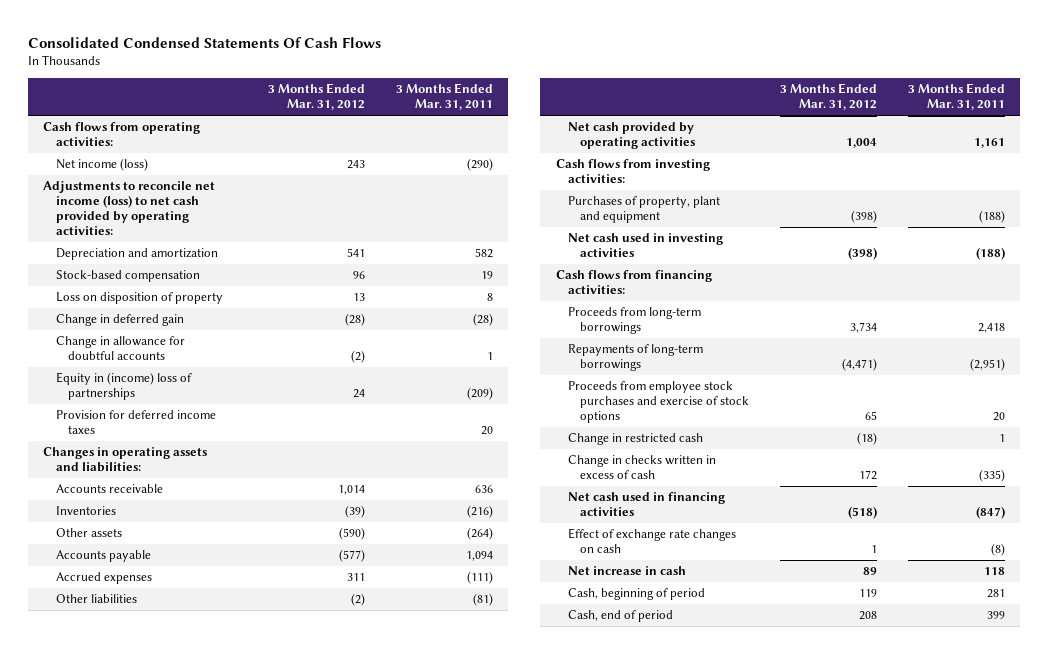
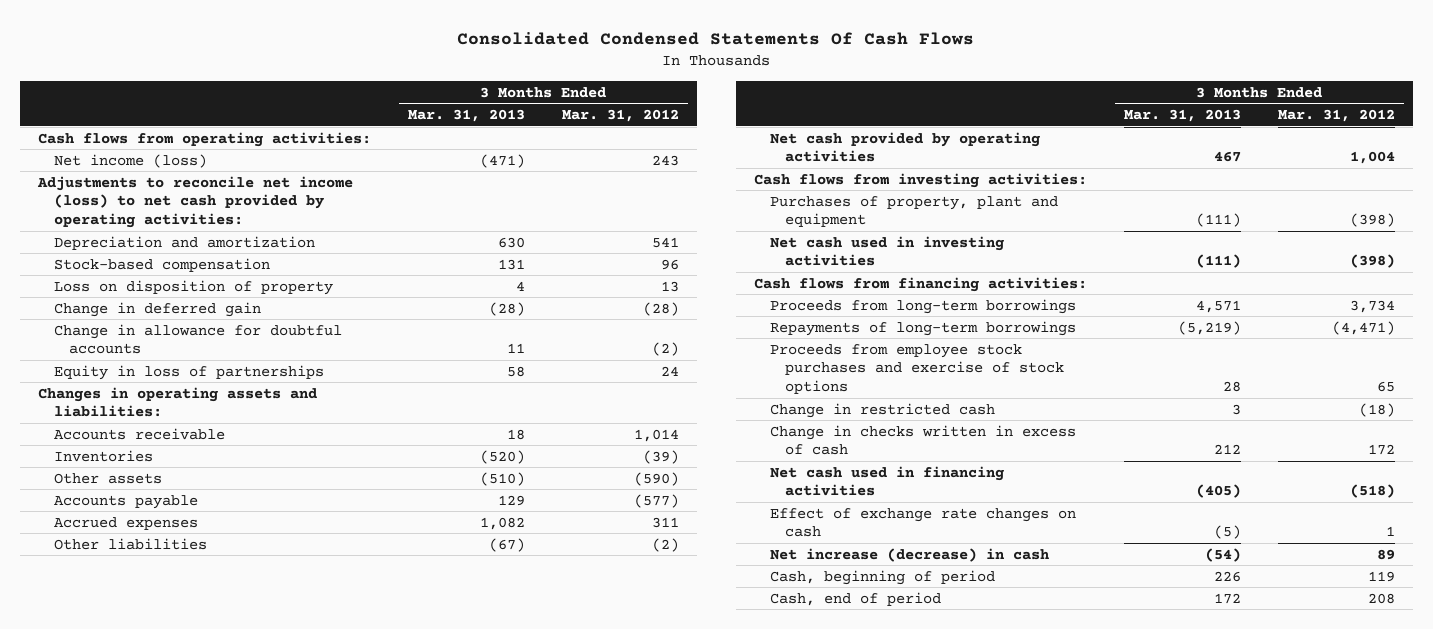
[395,83,493,111] 3 Months Ended Mar. 31, 2011 -> none
none -> [407,109,525,123] Mar. 31, 2013
[55,410,216,435] Provision for deferred income taxes -> none
[55,372,192,401] Equity in (income) loss of partnerships -> [53,364,324,380] Equity in loss of partnerships
[567,566,686,576] Net increase in cash -> [769,547,1049,562] Net increase (decrease) in cash

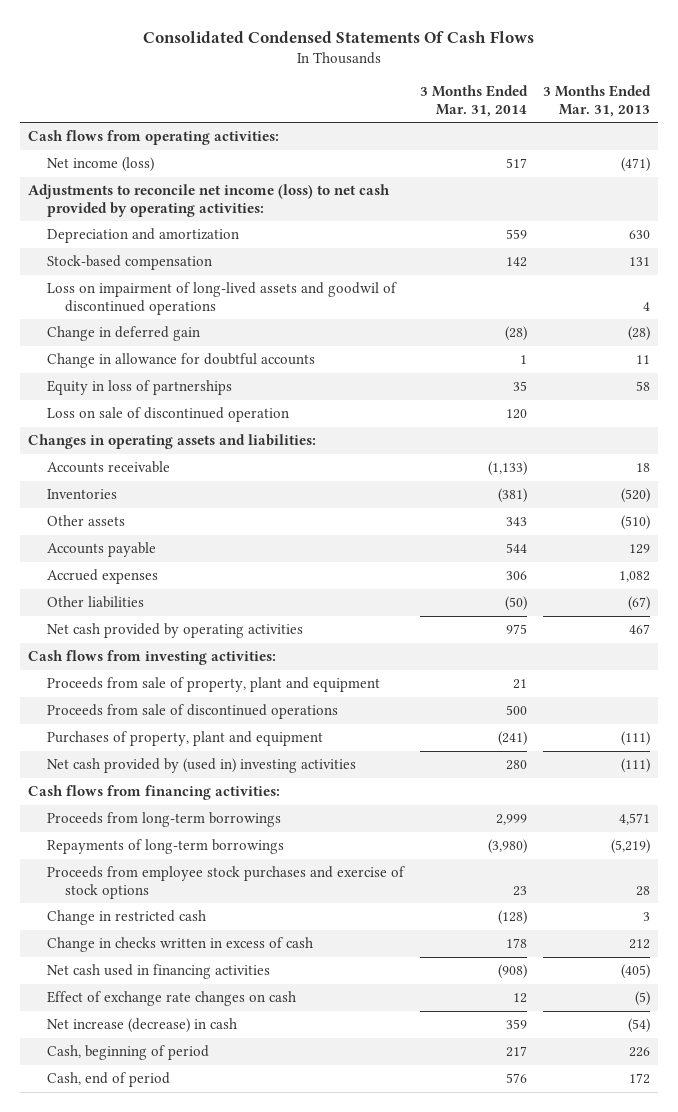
[561,109,679,123] Mar. 31, 2012 -> none
none -> [420,85,529,117] 3 Months Ended Mar. 31, 2014
[53,279,333,295] Loss on disposition of property -> none
none -> [46,282,397,315] Loss on impairment of long-lived assets and goodwil of discontinued operations
none -> [46,407,289,423] Loss on sale of discontinued operation
none -> [46,677,380,693] Proceeds from sale of property, plant and equipment
none -> [46,704,338,720] Proceeds from sale of discontinued operations
[769,235,1004,267] Net cash used in investing activities -> [46,758,356,774] Net cash provided by (used in) investing activities

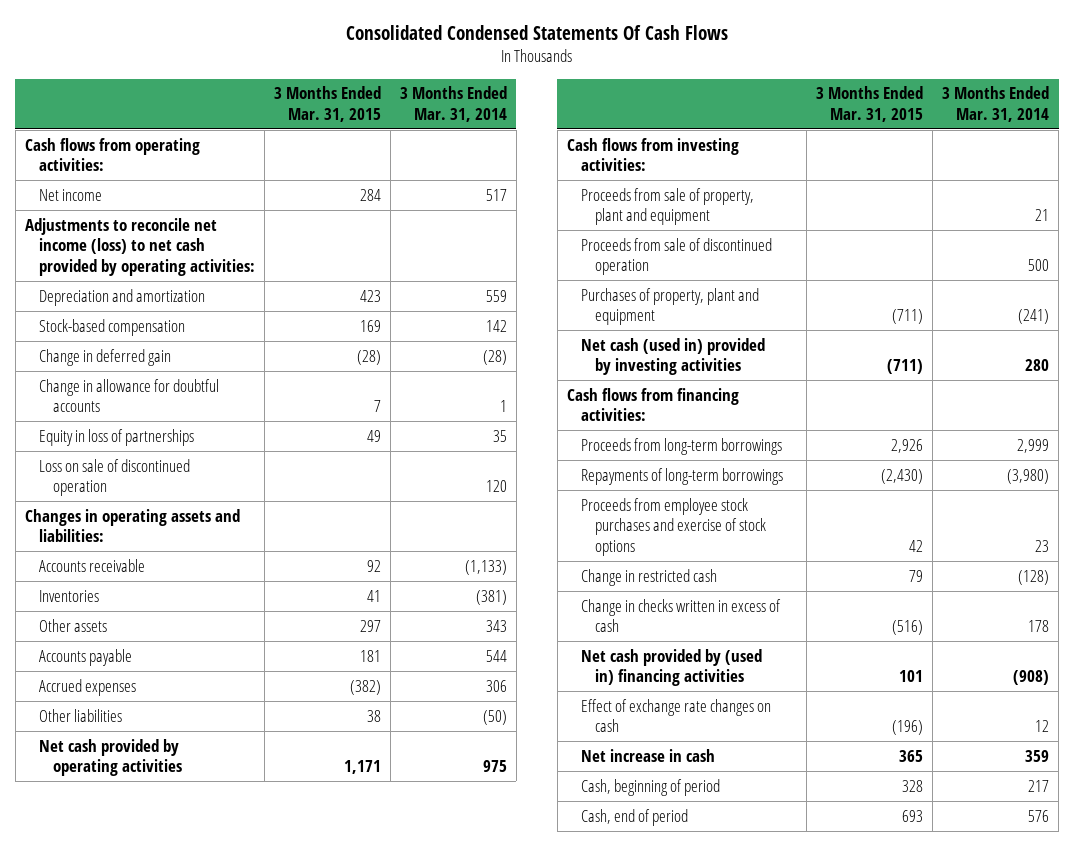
[543,85,652,117] 3 Months Ended Mar. 31, 2013 -> none
none -> [273,86,381,122] 3 Months Ended Mar. 31, 2015
[46,157,154,173] Net income (loss) -> [38,188,102,201] Net income
[46,282,397,315] Loss on impairment of long-lived assets and goodwil of discontinued operations -> none
[46,704,338,720] Proceeds from sale of discontinued operations -> [580,237,772,276] Proceeds from sale of discontinued operation
[46,758,356,774] Net cash provided by (used in) investing activities -> [580,337,765,376] Net cash (used in) provided by investing activities
[46,964,270,980] Net cash used in financing activities -> [580,648,762,687] Net cash provided by (used in) financing activities
[46,1018,237,1034] Net increase (decrease) in cash -> [580,748,715,762] Net increase in cash

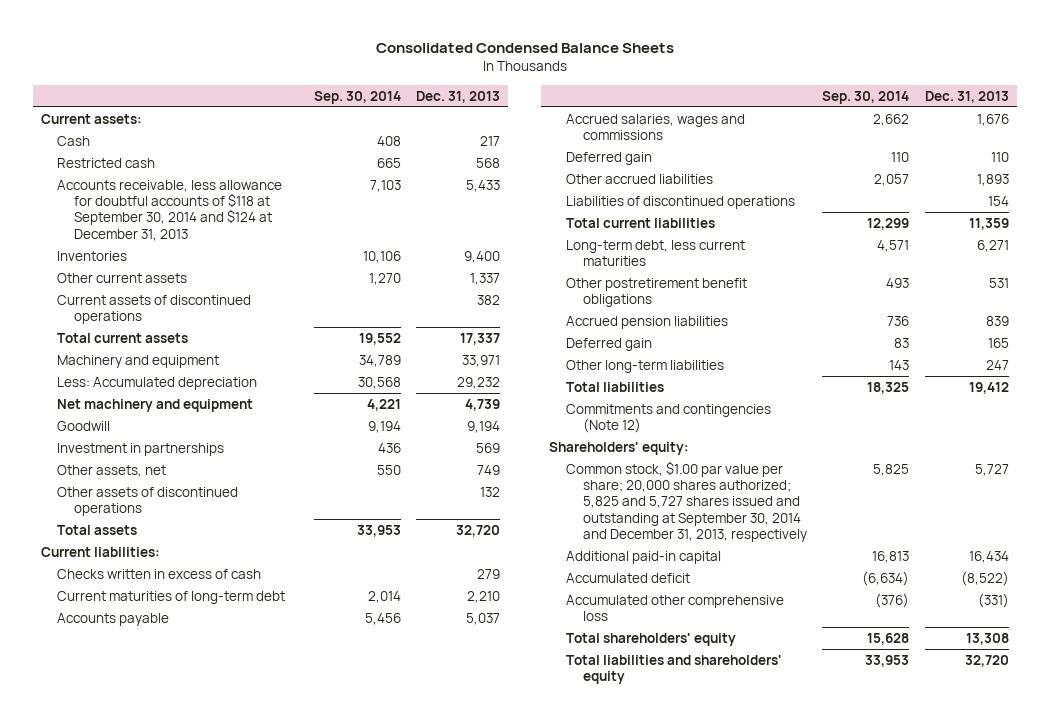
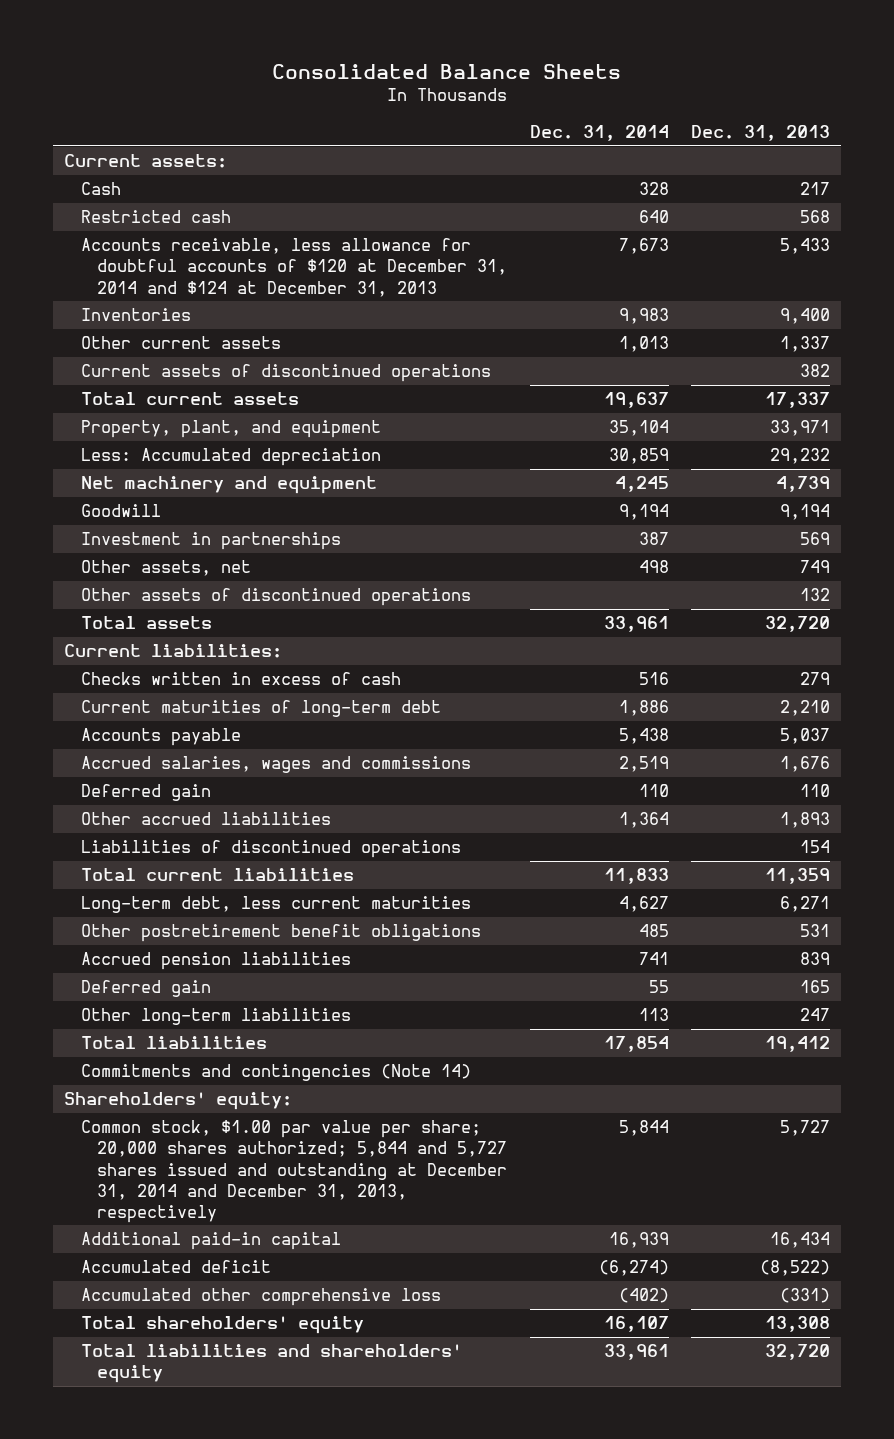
[375,43,674,54] Consolidated Condensed Balance Sheets -> [272,63,622,79] Consolidated Balance Sheets
[313,90,401,104] Sep. 30, 2014 -> none
none -> [529,125,669,142] Dec. 31, 2014
[57,179,283,241] Accounts receivable, less allowance for doubtful accounts of $118 at September 30, 2014 and $124 at December 31, 2013 -> [80,238,508,297] Accounts receivable, less allowance for doubtful accounts of $120 at December 31, 2014 and $124 at December 31, 2013
[57,354,220,368] Machinery and equipment -> [80,420,381,439] Property, plant, and equipment
[565,403,771,434] Commitments and contingencies (Note 12) -> [80,1064,471,1082] Commitments and contingencies (Note 14)
[565,460,807,542] Common stock, $1.00 par value per share; 20,000 shares authorized; 5,825 and 5,727 shares issued and outstanding at September 30, 2014 and December 31, 2013, respectively -> [80,1120,508,1223] Common stock, $1.00 par value per share; 20,000 shares authorized; 5,844 and 5,727 shares issued and outstanding at December 31, 2014 and December 31, 2013, respectively

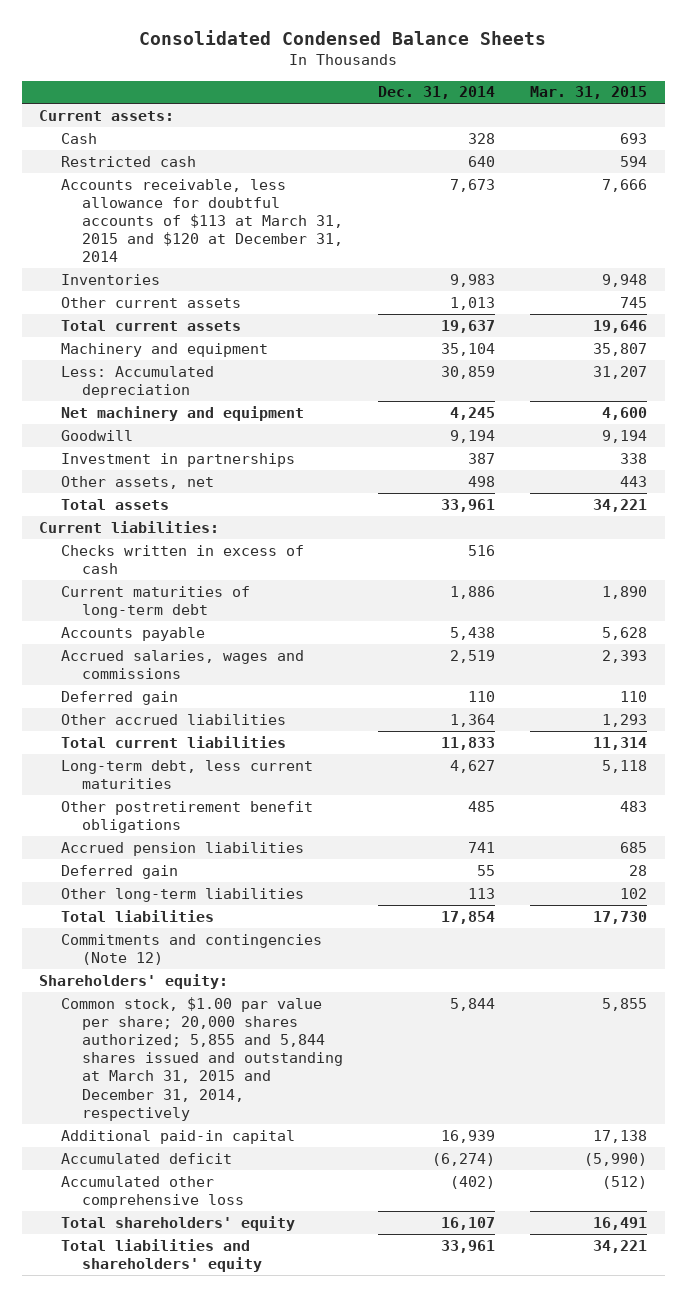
[272,63,622,79] Consolidated Balance Sheets -> [139,30,547,46] Consolidated Condensed Balance Sheets
[691,125,831,142] Dec. 31, 2013 -> none
none -> [530,86,648,100] Mar. 31, 2015
[80,238,508,297] Accounts receivable, less allowance for doubtful accounts of $120 at December 31, 2014 and $124 at December 31, 2013 -> [60,178,343,263] Accounts receivable, less allowance for doubtful accounts of $113 at March 31, 2015 and $120 at December 31, 2014
[80,364,491,383] Current assets of discontinued operations -> none
[80,420,381,439] Property, plant, and equipment -> [60,342,268,357] Machinery and equipment
[80,588,471,607] Other assets of discontinued operations -> none
[80,840,461,859] Liabilities of discontinued operations -> none
[80,1064,471,1082] Commitments and contingencies (Note 14) -> [60,933,322,966] Commitments and contingencies (Note 12)
[80,1120,508,1223] Common stock, $1.00 par value per share; 20,000 shares authorized; 5,844 and 5,727 shares issued and outstanding at December 31, 2014 and December 31, 2013, respectively -> [60,996,343,1121] Common stock, $1.00 par value per share; 20,000 shares authorized; 5,855 and 5,844 shares issued and outstanding at March 31, 2015 and December 31, 2014, respectively

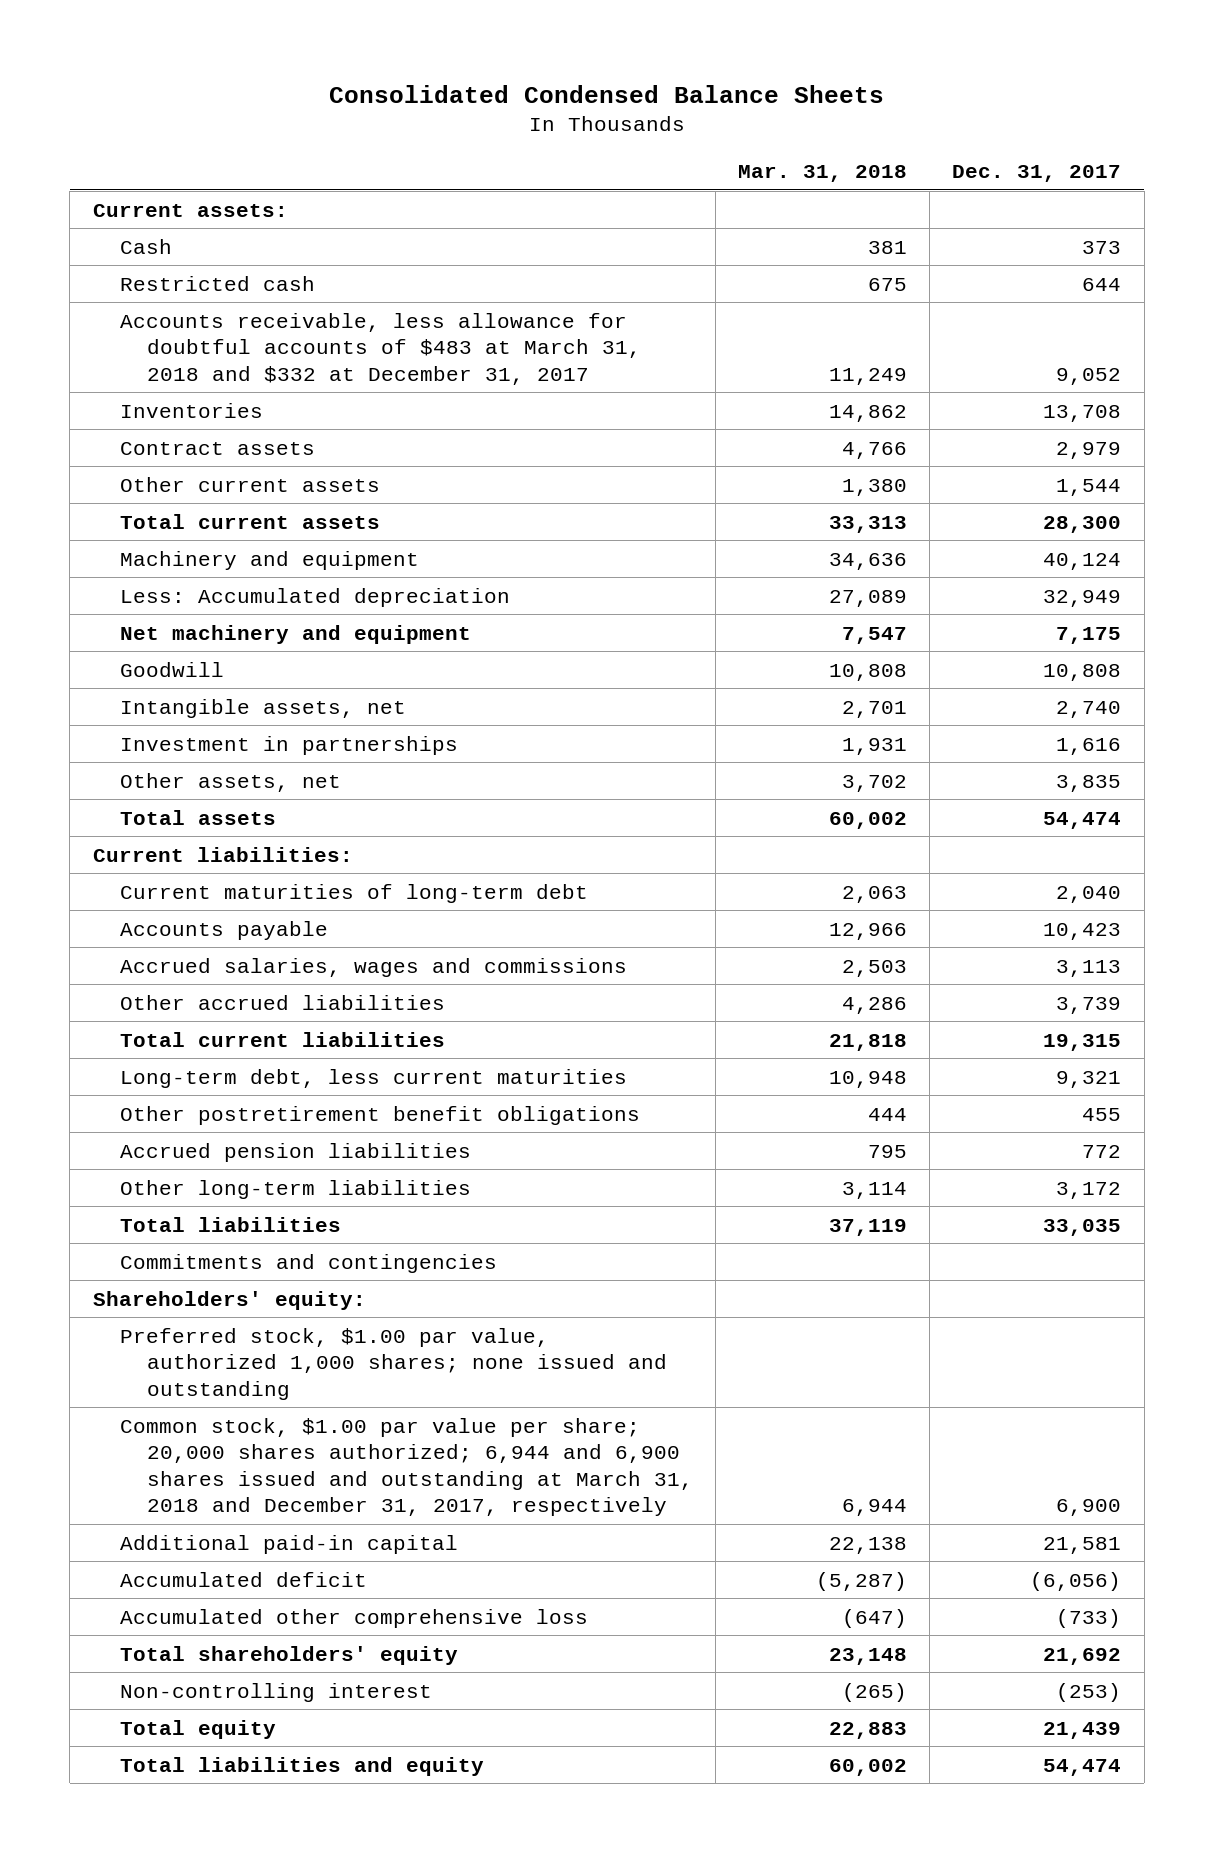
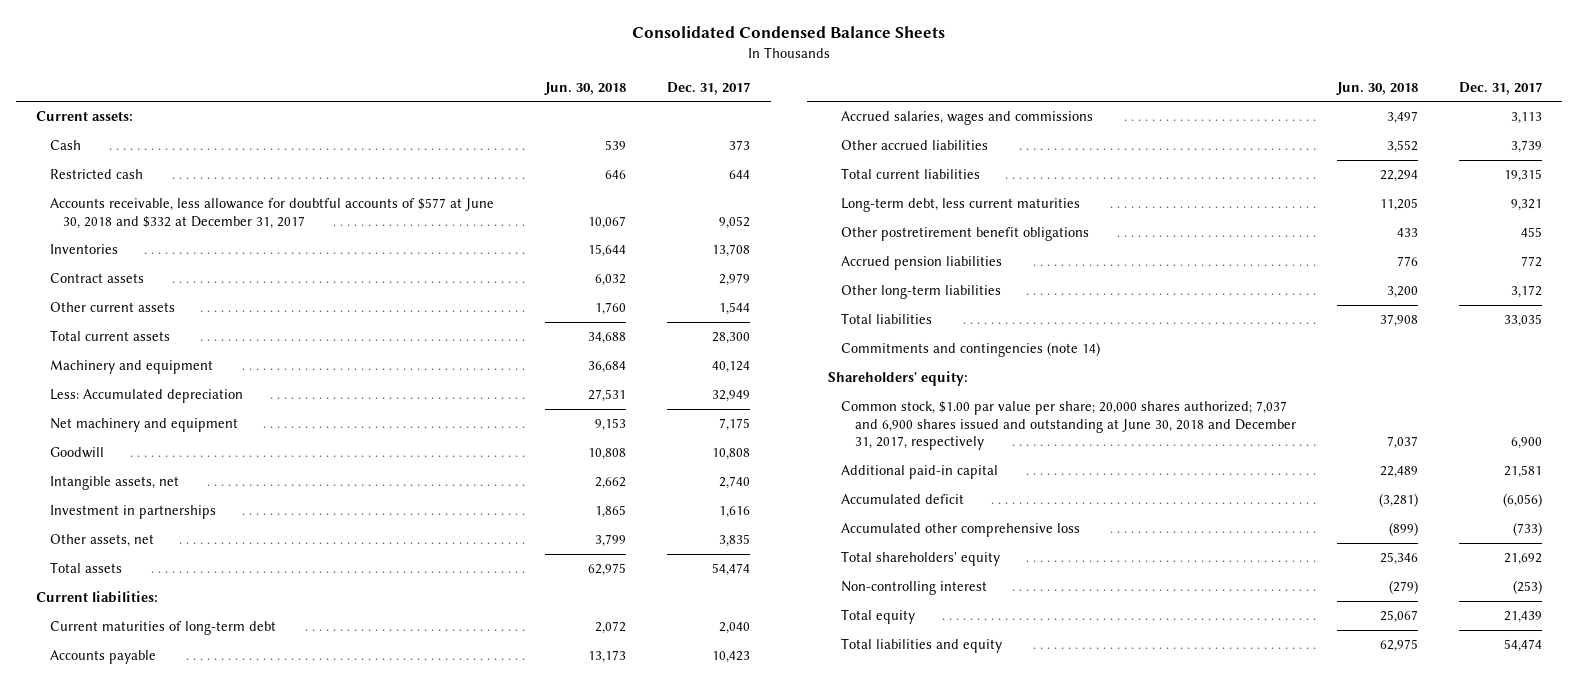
[738,165,908,183] Mar. 31, 2018 -> none
none -> [544,81,627,95] Jun. 30, 2018
[119,312,641,385] Accounts receivable, less allowance for doubtful accounts of $483 at March 31, 2018 and $332 at December 31, 2017 -> [49,198,494,229] Accounts receivable, less allowance for doubtful accounts of $577 at June 30, 2018 and $332 at December 31, 2017
[119,1253,497,1273] Commitments and contingencies -> [841,342,1101,358] Commitments and contingencies (note 14)
[119,1327,667,1400] Preferred stock, $1.00 par value, authorized 1,000 shares; none issued and outstanding -> none
[119,1417,693,1517] Common stock, $1.00 par value per share; 20,000 shares authorized; 6,944 and 6,900 shares issued and outstanding at March 31, 2018 and December 31, 2017, respectively -> [841,401,1296,451] Common stock, $1.00 par value per share; 20,000 shares authorized; 7,037 and 6,900 shares issued and outstanding at June 30, 2018 and December 31, 2017, respectively

